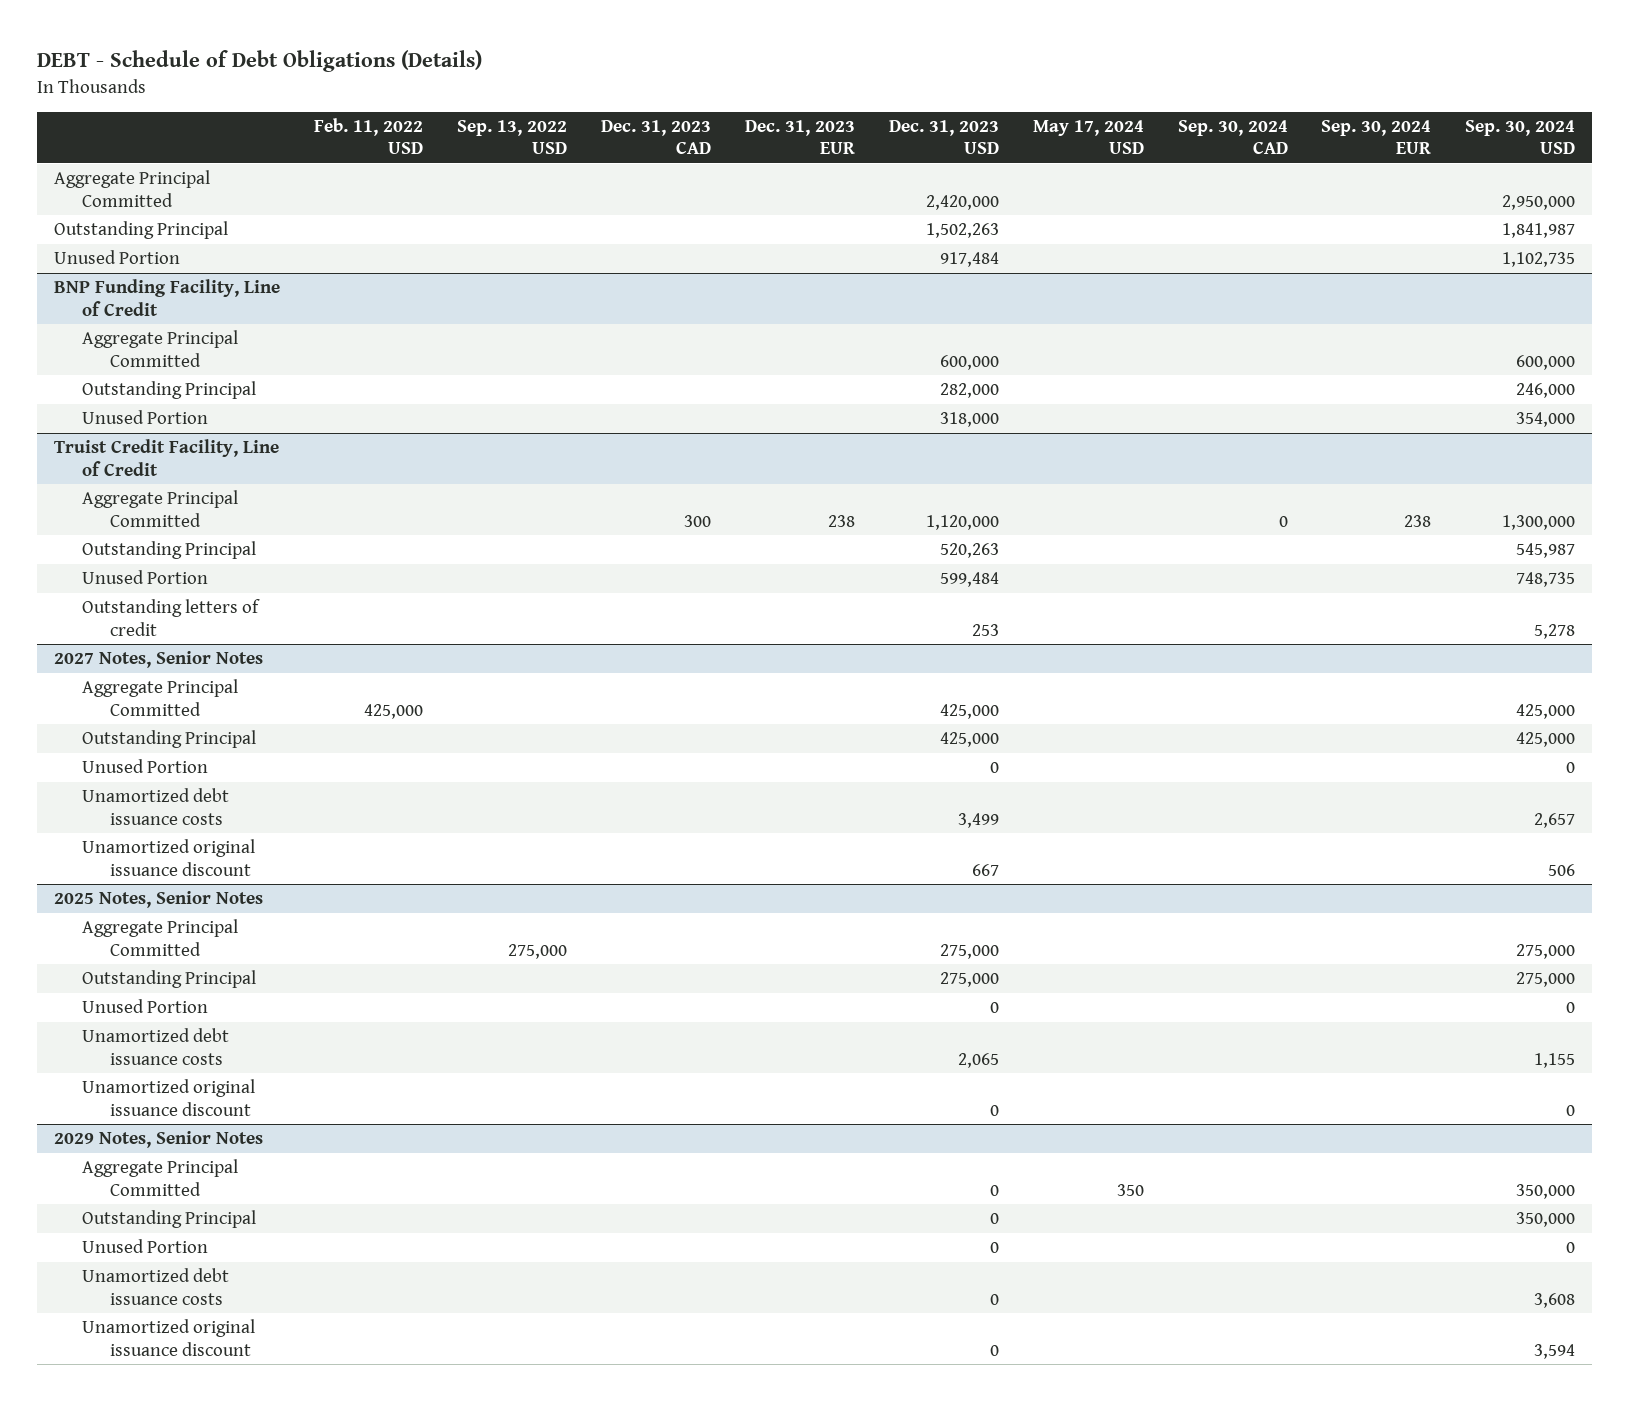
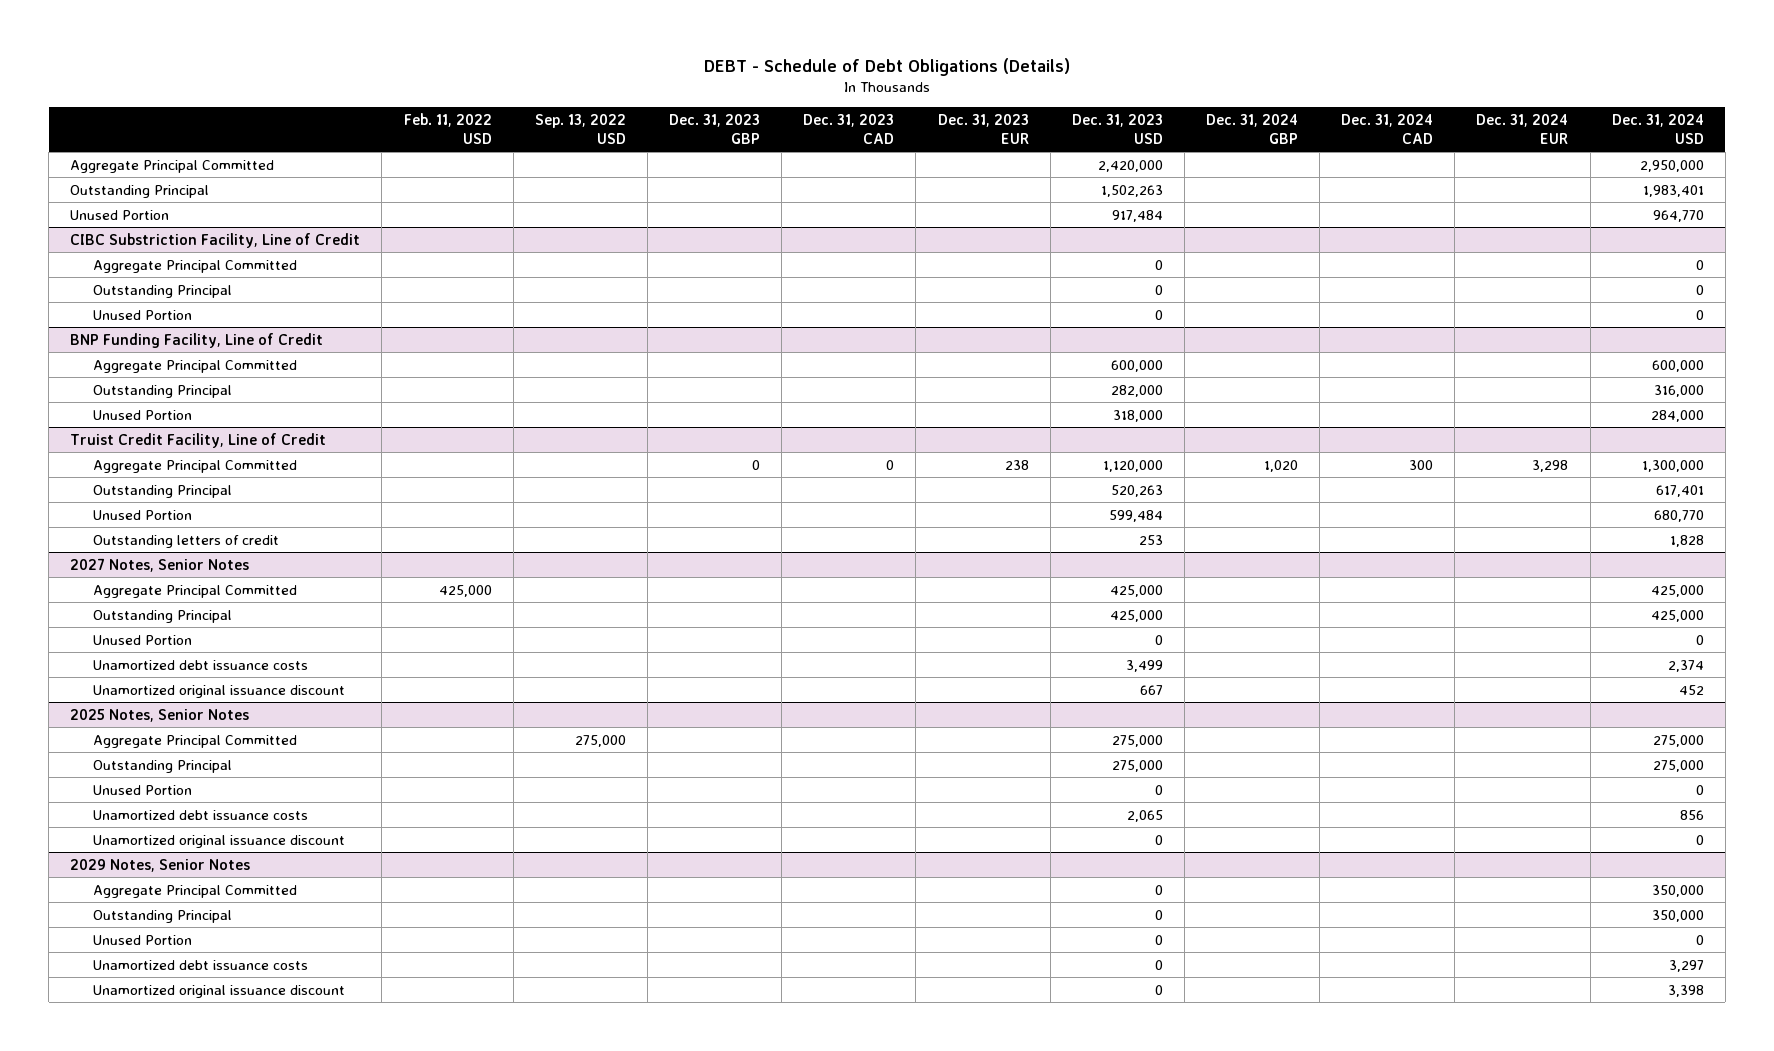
[1032,120,1144,155] May 17, 2024 USD -> none
[1177,120,1288,155] Sep. 30, 2024 CAD -> none
[1321,120,1432,155] Sep. 30, 2024 EUR -> none
[1465,120,1576,155] Sep. 30, 2024 USD -> none
none -> [669,114,761,144] Dec. 31, 2023 GBP
none -> [1205,114,1298,144] Dec. 31, 2024 GBP
none -> [1341,114,1434,144] Dec. 31, 2024 CAD
none -> [1476,114,1569,144] Dec. 31, 2024 EUR
none -> [1611,114,1704,144] Dec. 31, 2024 USD
none -> [70,232,361,248] CIBC Substriction Facility, Line of Credit
none -> [92,259,297,273] Aggregate Principal Committed
none -> [92,284,232,298] Outstanding Principal
none -> [92,309,192,320] Unused Portion
[683,514,711,527] 300 -> [886,459,895,470] 0

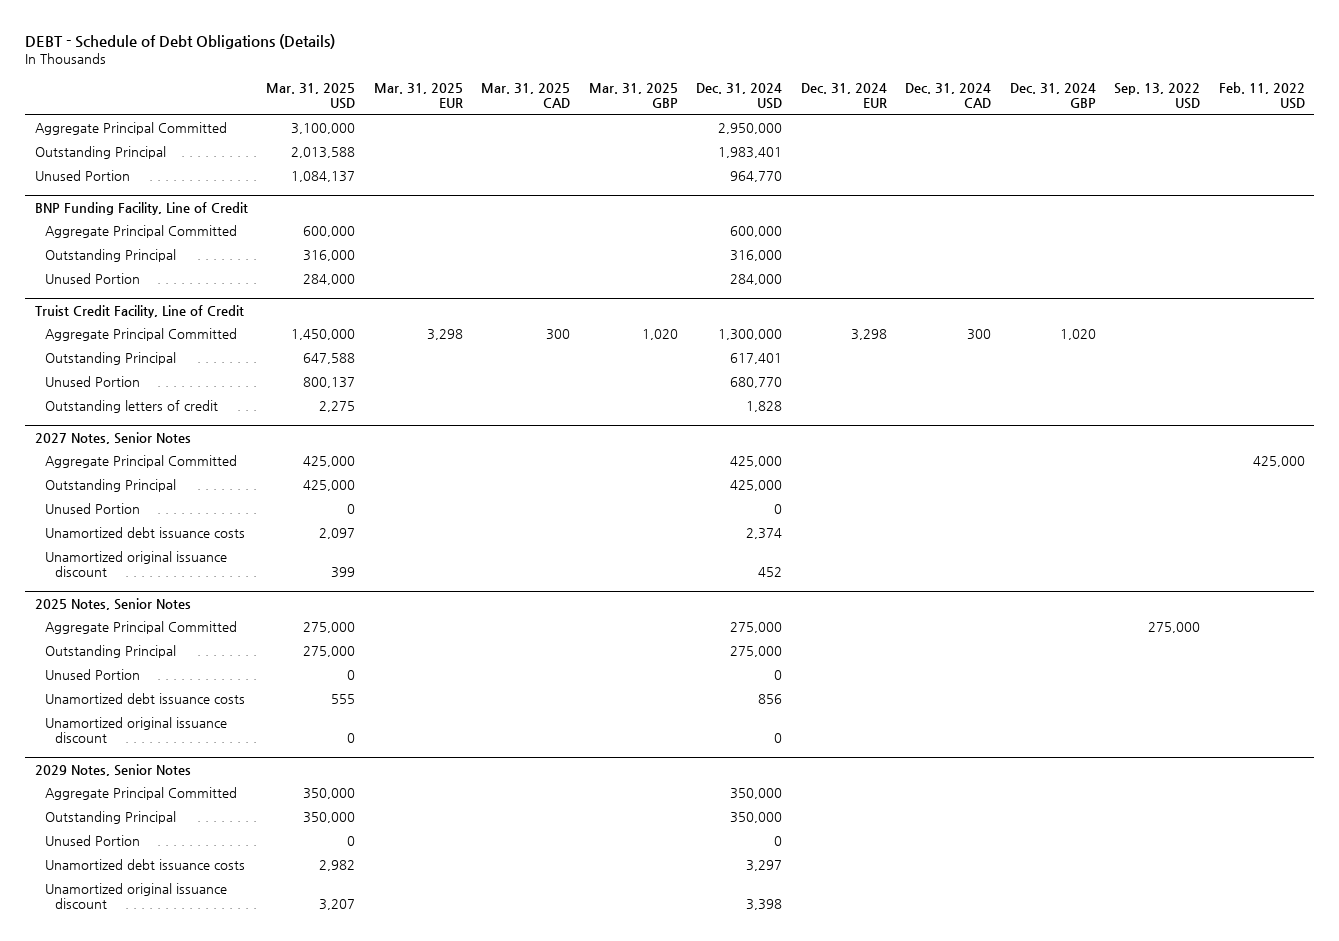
[669,114,761,144] Dec. 31, 2023 GBP -> none
[803,114,895,144] Dec. 31, 2023 CAD -> none
[937,114,1029,144] Dec. 31, 2023 EUR -> none
[1071,114,1163,144] Dec. 31, 2023 USD -> none
none -> [266,83,356,110] Mar. 31, 2025 USD
none -> [373,83,463,109] Mar. 31, 2025 EUR
none -> [481,83,571,109] Mar. 31, 2025 CAD
none -> [588,83,678,109] Mar. 31, 2025 GBP
[70,232,361,248] CIBC Substriction Facility, Line of Credit -> none
[92,259,297,273] Aggregate Principal Committed -> none
[92,284,232,298] Outstanding Principal -> none
[92,309,192,320] Unused Portion -> none

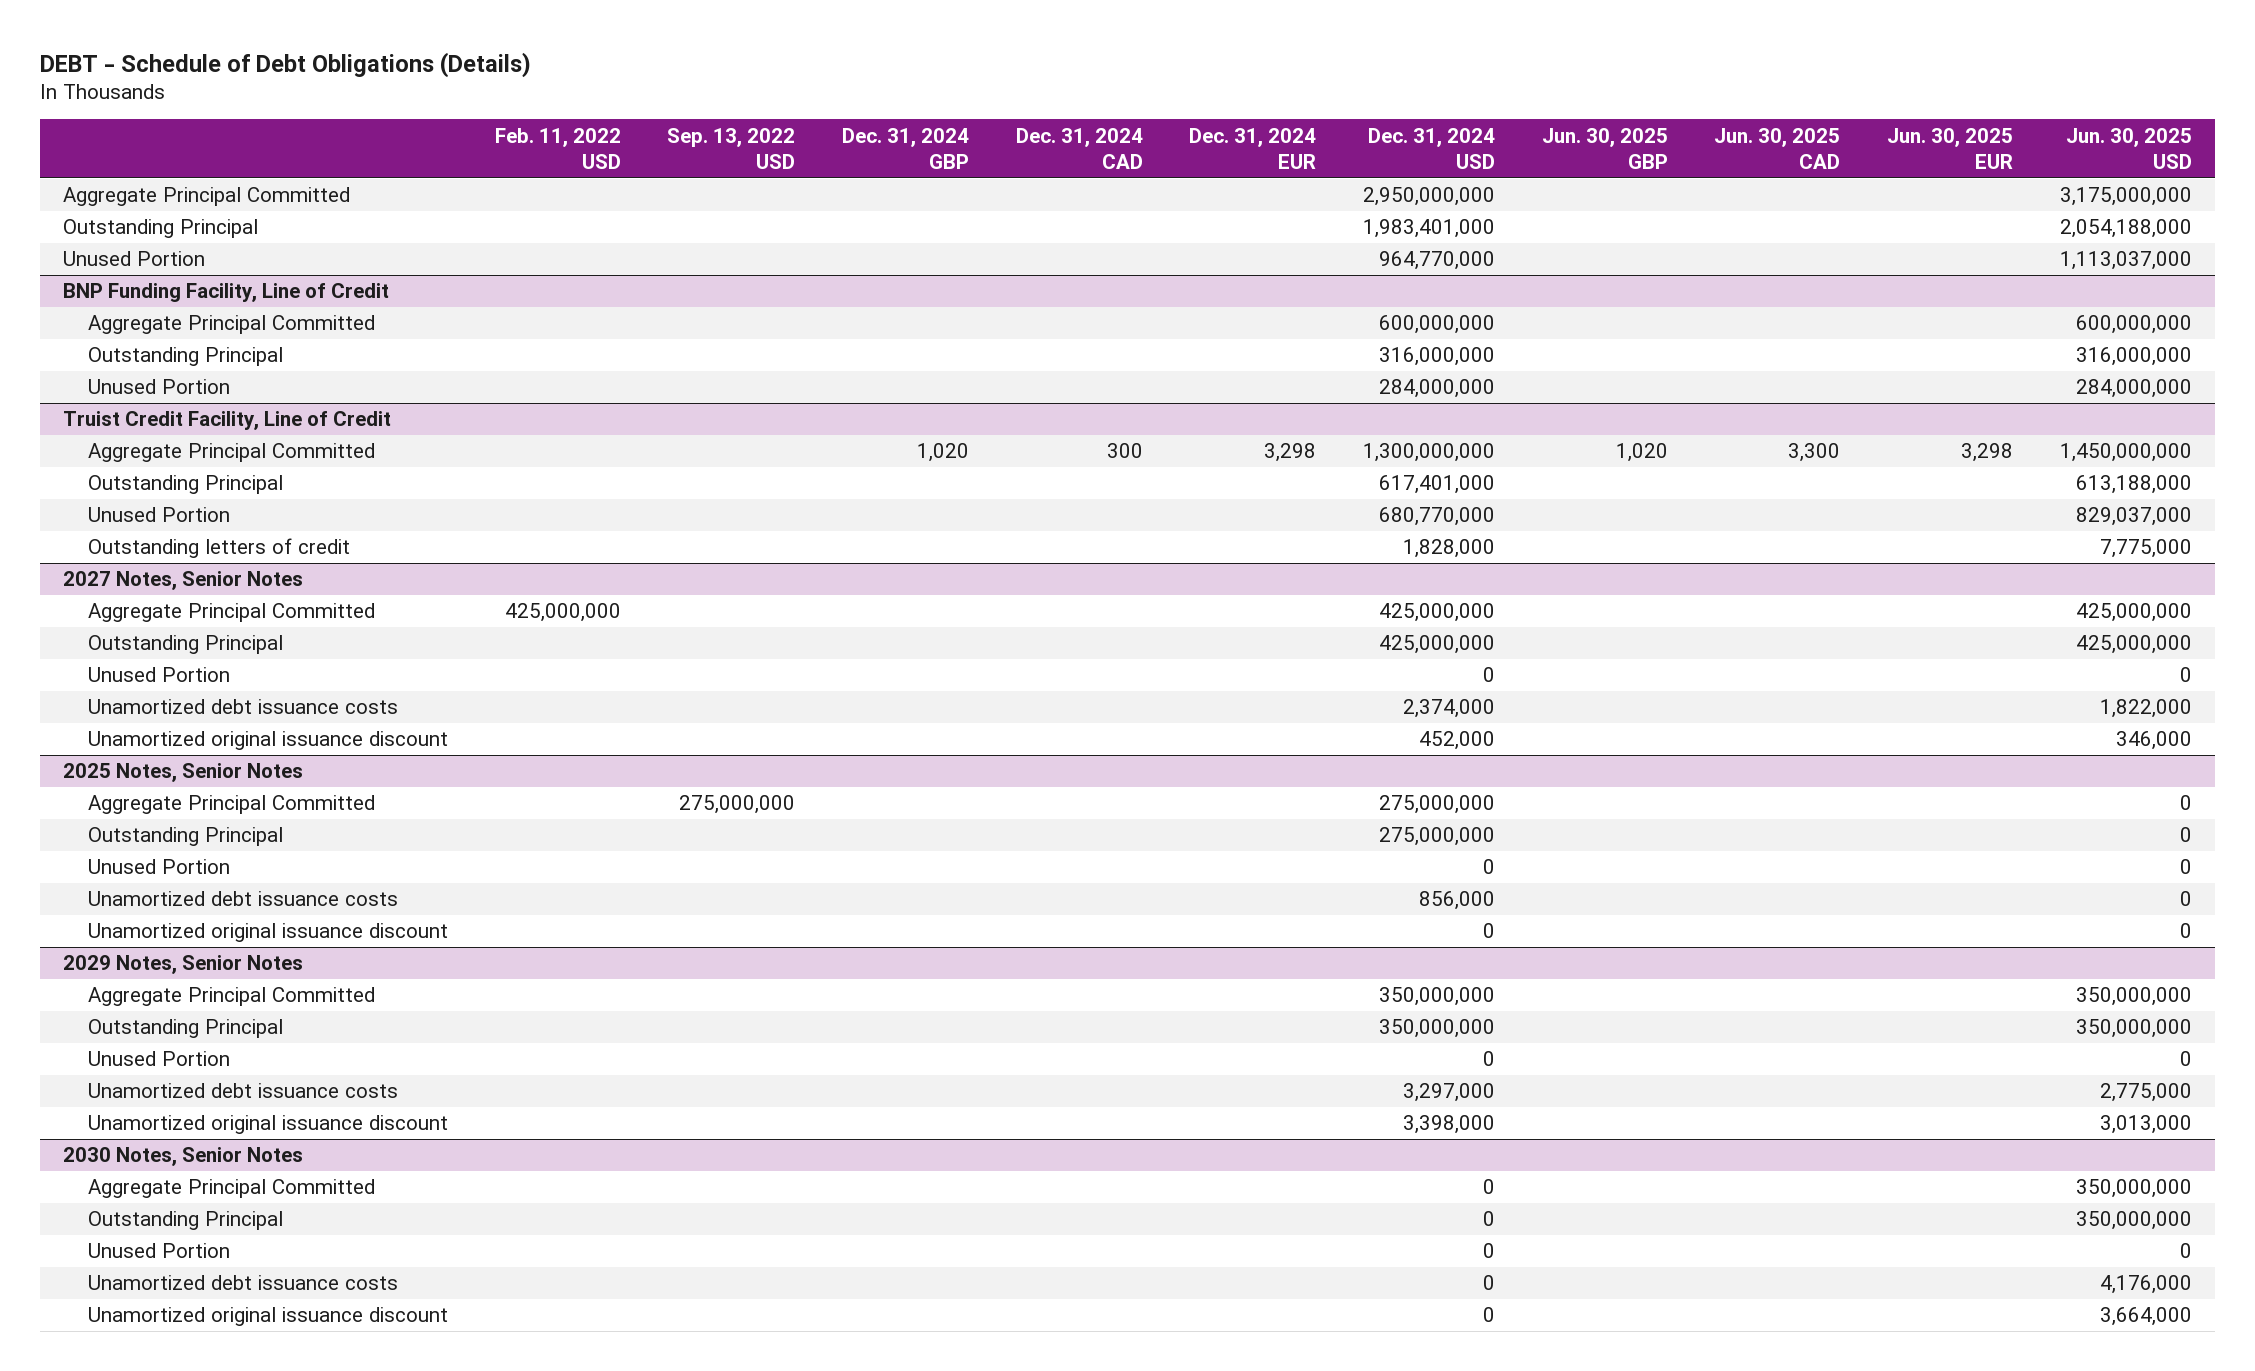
[266,83,356,110] Mar. 31, 2025 USD -> none
[373,83,463,109] Mar. 31, 2025 EUR -> none
[481,83,571,109] Mar. 31, 2025 CAD -> none
[588,83,678,109] Mar. 31, 2025 GBP -> none
none -> [1541,127,1668,169] Jun. 30, 2025 GBP
none -> [1714,127,1841,169] Jun. 30, 2025 CAD
none -> [1886,127,2013,169] Jun. 30, 2025 EUR
none -> [2065,127,2192,169] Jun. 30, 2025 USD
[718,123,783,135] 2,950,000 -> [1362,187,1495,207] 2,950,000,000
[718,147,783,159] 1,983,401 -> [1362,219,1495,239] 1,983,401,000
[730,171,783,183] 964,770 -> [1378,251,1495,271] 964,770,000
[730,226,783,238] 600,000 -> [1378,315,1495,335] 600,000,000
[730,250,783,262] 316,000 -> [1378,347,1495,367] 316,000,000
[730,274,783,286] 284,000 -> [1378,379,1495,399] 284,000,000
[718,329,783,341] 1,300,000 -> [1362,443,1495,463] 1,300,000,000
[730,353,783,365] 617,401 -> [1378,475,1495,495] 617,401,000
[730,377,783,389] 680,770 -> [1378,507,1495,527] 680,770,000
[746,401,783,413] 1,828 -> [1402,539,1495,559] 1,828,000
[730,456,783,468] 425,000 -> [1378,603,1495,623] 425,000,000
[1252,456,1305,468] 425,000 -> [504,603,621,623] 425,000,000
[730,480,783,492] 425,000 -> [1378,635,1495,655] 425,000,000
[746,528,783,540] 2,374 -> [1402,699,1495,719] 2,374,000
[758,567,783,578] 452 -> [1418,731,1495,751] 452,000
[730,622,783,634] 275,000 -> [1378,795,1495,815] 275,000,000
[1148,622,1201,634] 275,000 -> [679,795,796,815] 275,000,000
[730,646,783,658] 275,000 -> [1378,827,1495,847] 275,000,000
[758,694,783,705] 856 -> [1418,891,1495,911] 856,000
[730,788,783,800] 350,000 -> [1378,987,1495,1007] 350,000,000
[730,812,783,824] 350,000 -> [1378,1019,1495,1039] 350,000,000
[746,860,783,872] 3,297 -> [1402,1083,1495,1103] 3,297,000
[746,899,783,911] 3,398 -> [1402,1115,1495,1135] 3,398,000
none -> [63,1147,304,1167] 2030 Notes, Senior Notes
none -> [87,1179,375,1199] Aggregate Principal Committed
none -> [87,1211,283,1231] Outstanding Principal
none -> [87,1243,230,1259] Unused Portion
none -> [87,1275,398,1291] Unamortized debt issuance costs
none -> [87,1307,448,1327] Unamortized original issuance discount

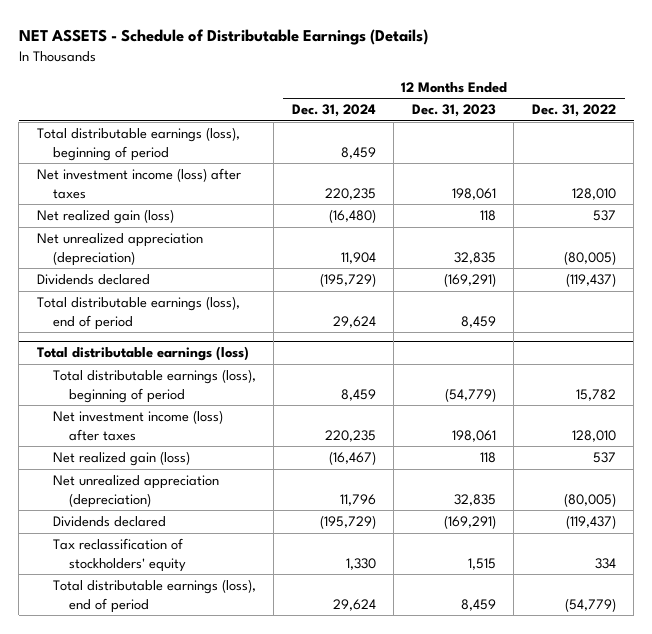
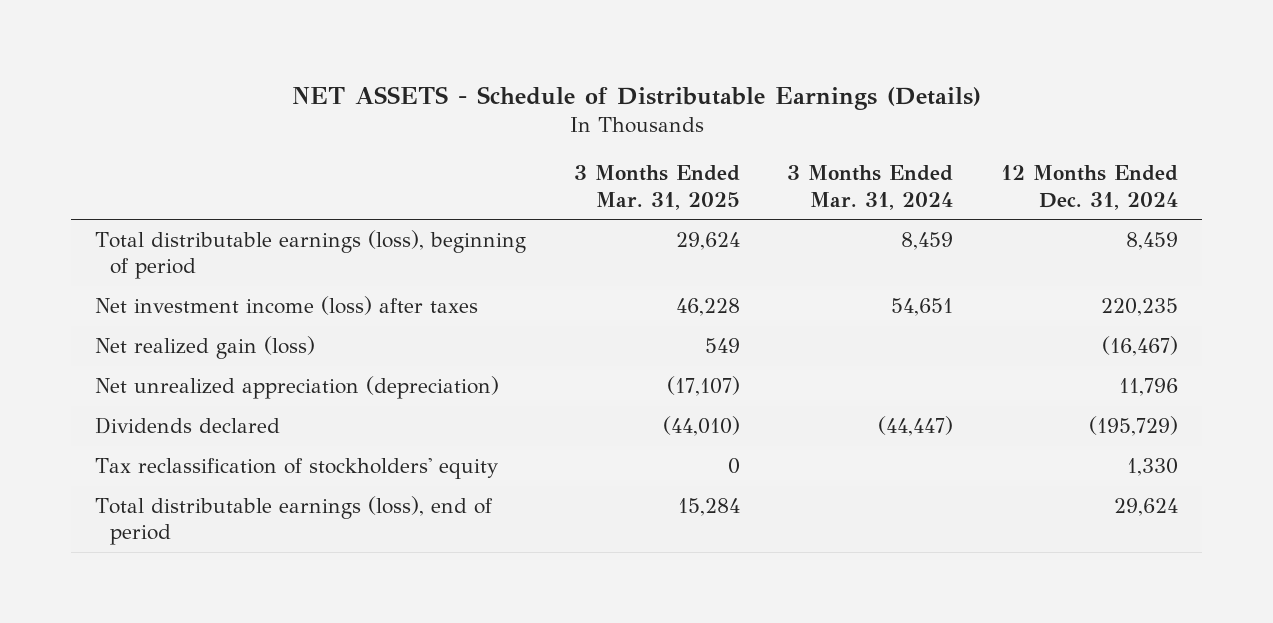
[411,104,496,118] Dec. 31, 2023 -> none
[531,104,616,118] Dec. 31, 2022 -> none
none -> [573,165,740,210] 3 Months Ended Mar. 31, 2025
none -> [787,165,954,210] 3 Months Ended Mar. 31, 2024
[36,209,174,225] Net realized gain (loss) -> none
[36,233,203,266] Net unrealized appreciation (depreciation) -> none
[36,274,150,286] Dividends declared -> none
[36,296,240,330] Total distributable earnings (loss), end of period -> none
[36,346,249,362] Total distributable earnings (loss) -> none
[53,369,257,403] Total distributable earnings (loss), beginning of period -> none
[53,410,224,441] Net investment income (loss) after taxes -> none

